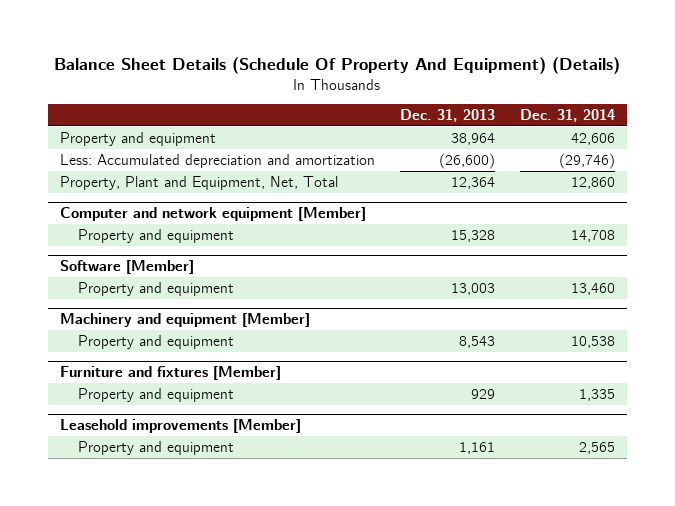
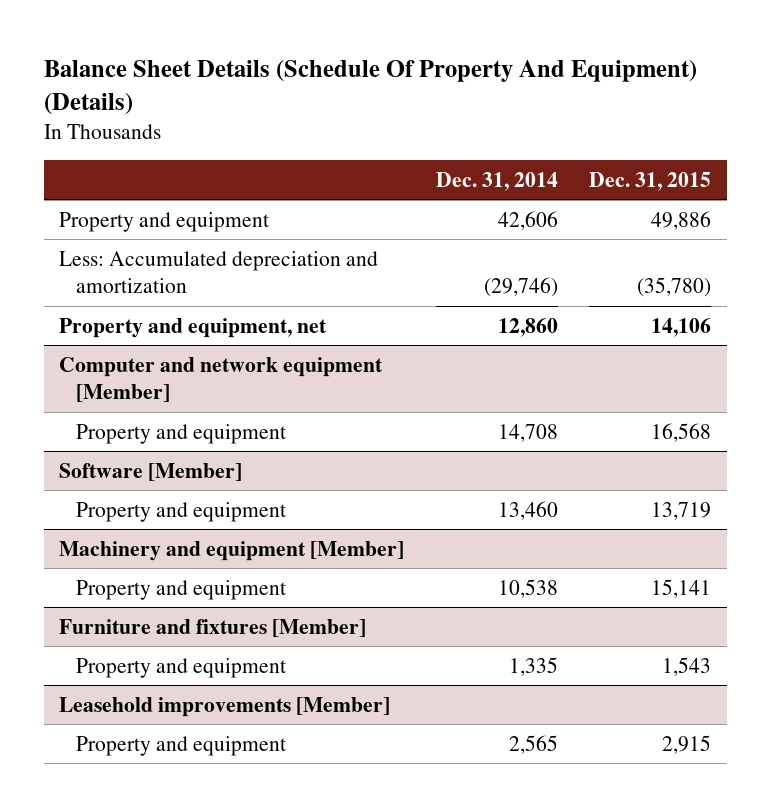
[399,108,495,122] Dec. 31, 2013 -> none
none -> [589,171,712,191] Dec. 31, 2015
[60,175,339,190] Property, Plant and Equipment, Net, Total -> [59,317,328,338] Property and equipment, net

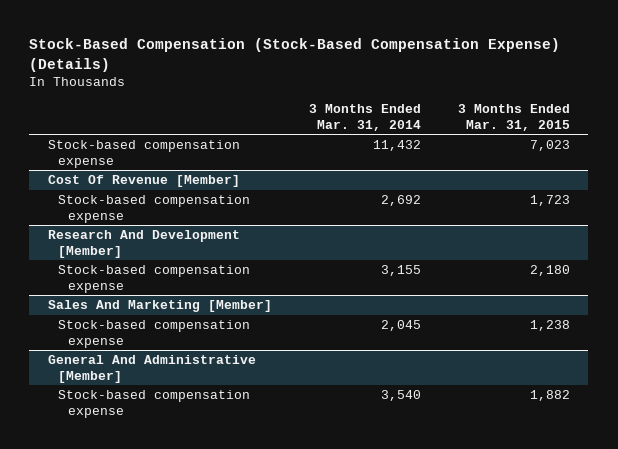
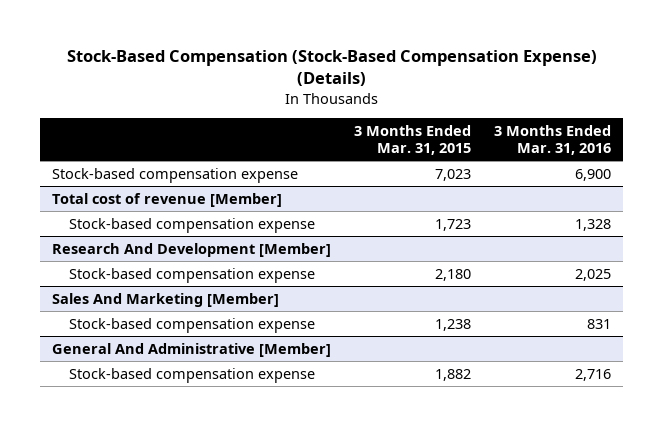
[308,104,421,131] 3 Months Ended Mar. 31, 2014 -> none
none -> [494,124,612,155] 3 Months Ended Mar. 31, 2016
[47,174,240,187] Cost Of Revenue [Member] -> [51,192,282,207] Total cost of revenue [Member]

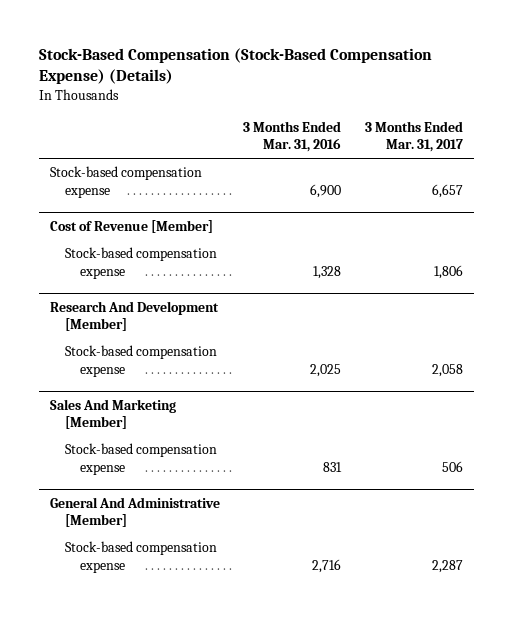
[354,124,472,155] 3 Months Ended Mar. 31, 2015 -> none
none -> [364,121,463,153] 3 Months Ended Mar. 31, 2017
[51,192,282,207] Total cost of revenue [Member] -> [50,220,214,234] Cost of Revenue [Member]

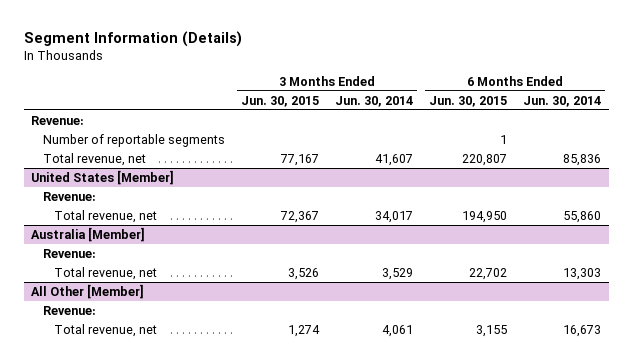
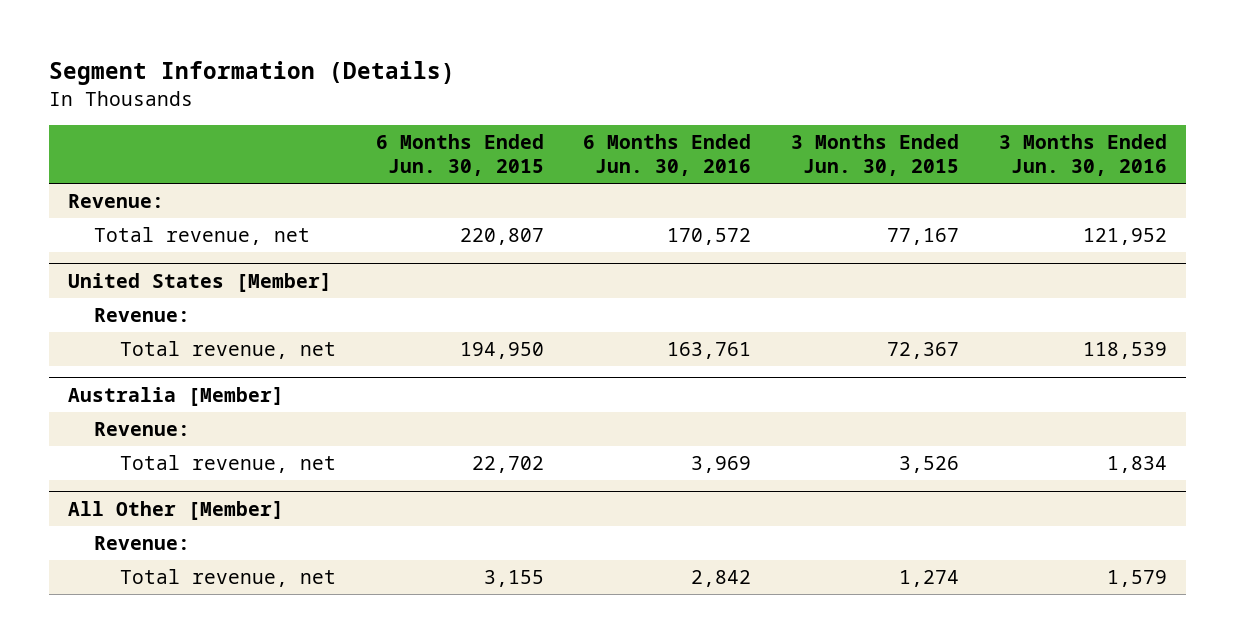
[334,95,413,107] Jun. 30, 2014 -> none
[522,95,601,107] Jun. 30, 2014 -> none
none -> [583,134,752,177] 6 Months Ended Jun. 30, 2016
none -> [998,134,1167,177] 3 Months Ended Jun. 30, 2016
[42,133,225,147] Number of reportable segments -> none

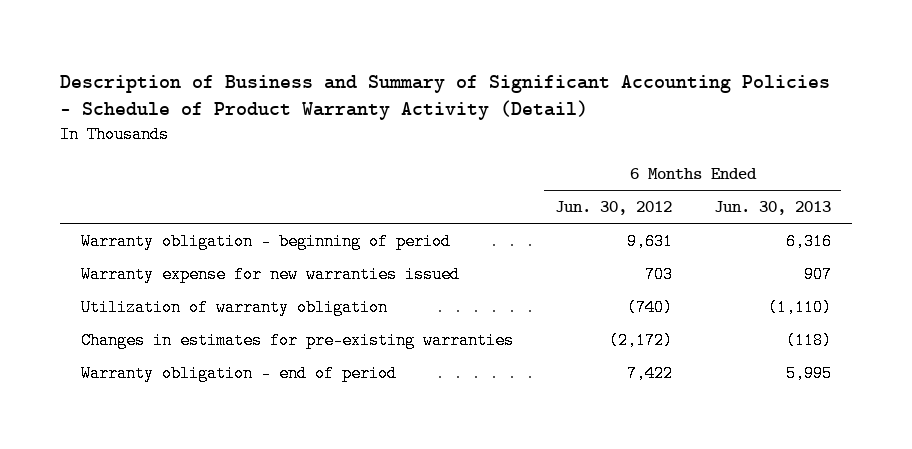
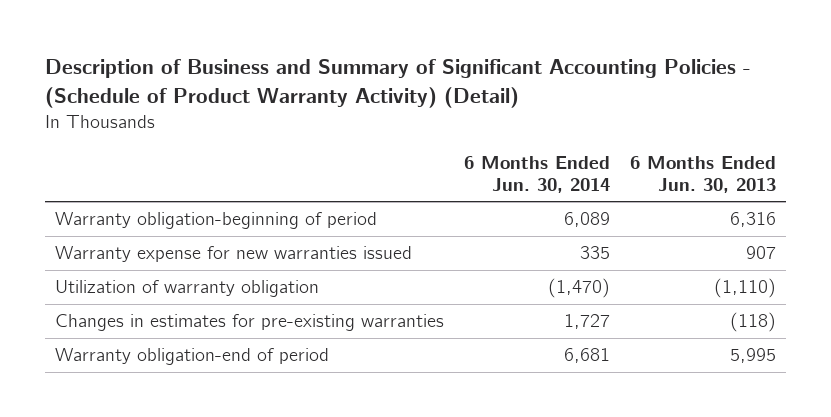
[59,74,830,121] Description of Business and Summary of Significant Accounting Policies - Schedule of Product Warranty Activity (Detail) -> [45,59,752,108] Description of Business and Summary of Significant Accounting Policies - (Schedule of Product Warranty Activity) (Detail)
[554,201,672,216] Jun. 30, 2012 -> none
none -> [464,156,611,193] 6 Months Ended Jun. 30, 2014
[80,232,451,250] Warranty obligation - beginning of period -> [55,212,378,230] Warranty obligation-beginning of period
[80,364,397,382] Warranty obligation - end of period -> [55,348,330,366] Warranty obligation-end of period

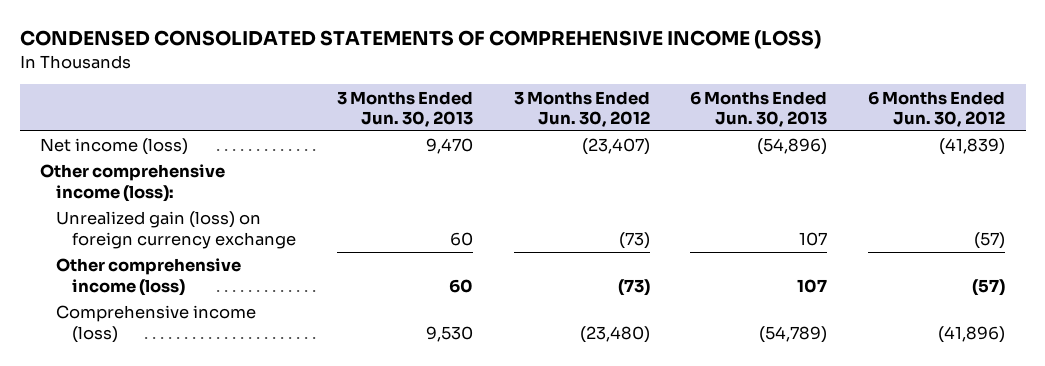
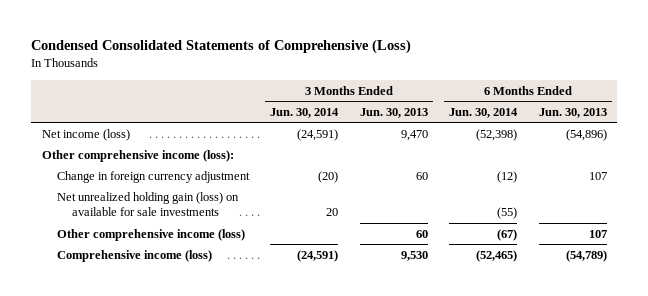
[19,30,821,50] CONDENSED CONSOLIDATED STATEMENTS OF COMPREHENSIVE INCOME (LOSS) -> [30,39,411,55] Condensed Consolidated Statements of Comprehensive (Loss)
[513,90,650,127] 3 Months Ended Jun. 30, 2012 -> none
[868,90,1006,127] 6 Months Ended Jun. 30, 2012 -> none
none -> [270,107,340,118] Jun. 30, 2014
none -> [449,107,519,118] Jun. 30, 2014
[56,211,297,249] Unrealized gain (loss) on foreign currency exchange -> [57,170,251,183] Change in foreign currency adjustment
none -> [57,191,240,217] Net unrealized holding gain (loss) on available for sale investments

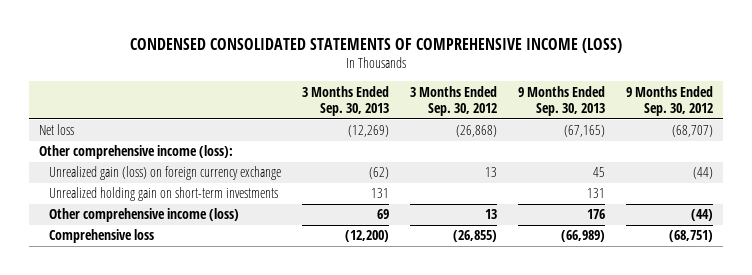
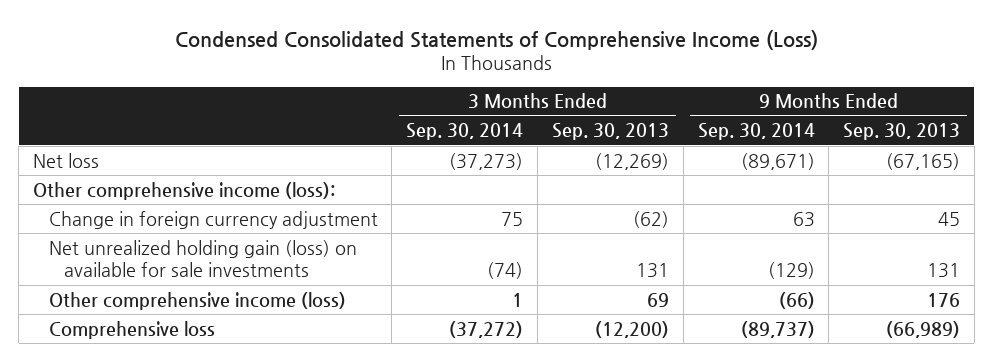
[129,37,622,53] CONDENSED CONSOLIDATED STATEMENTS OF COMPREHENSIVE INCOME (LOSS) -> [174,29,818,50] Condensed Consolidated Statements of Comprehensive Income (Loss)
[410,85,498,117] 3 Months Ended Sep. 30, 2012 -> none
[625,85,713,117] 9 Months Ended Sep. 30, 2012 -> none
none -> [406,123,524,141] Sep. 30, 2014
none -> [697,123,815,141] Sep. 30, 2014
[49,166,282,181] Unrealized gain (loss) on foreign currency exchange -> [48,210,378,229] Change in foreign currency adjustment
[49,187,279,202] Unrealized holding gain on short-term investments -> [48,239,357,278] Net unrealized holding gain (loss) on available for sale investments

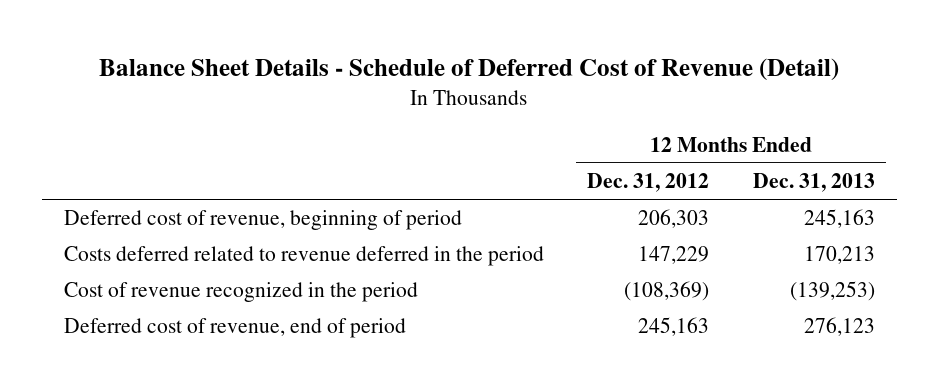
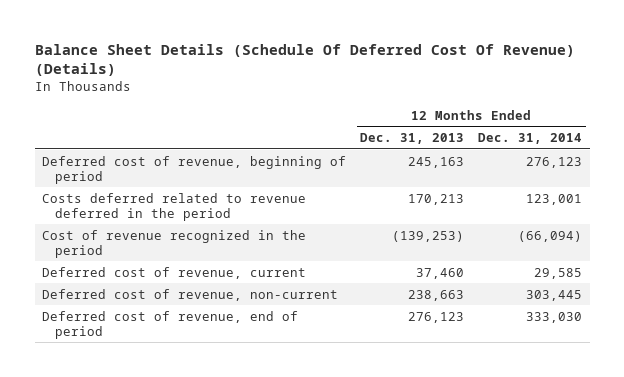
[99,57,840,81] Balance Sheet Details - Schedule of Deferred Cost of Revenue (Detail) -> [34,43,575,77] Balance Sheet Details (Schedule Of Deferred Cost Of Revenue) (Details)
[587,173,710,193] Dec. 31, 2012 -> none
none -> [478,133,583,145] Dec. 31, 2014
none -> [42,266,307,279] Deferred cost of revenue, current
none -> [42,288,339,301] Deferred cost of revenue, non-current

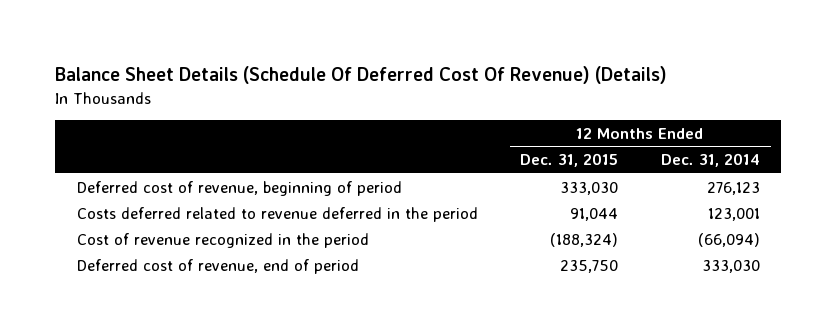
[360,133,465,145] Dec. 31, 2013 -> none
none -> [520,153,619,168] Dec. 31, 2015
[42,266,307,279] Deferred cost of revenue, current -> none
[42,288,339,301] Deferred cost of revenue, non-current -> none

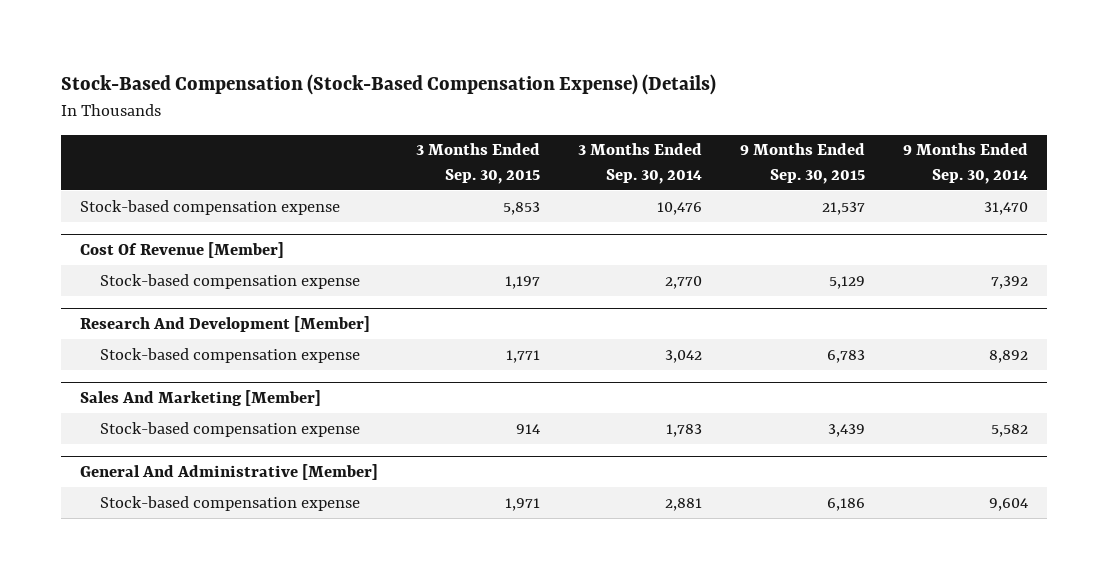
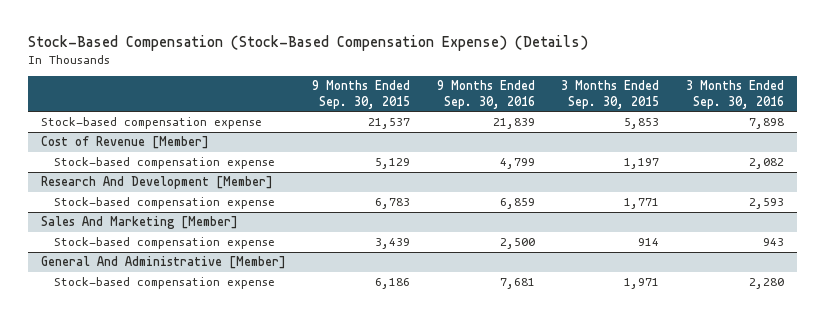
[578,143,703,184] 3 Months Ended Sep. 30, 2014 -> none
[903,143,1029,184] 9 Months Ended Sep. 30, 2014 -> none
none -> [436,80,535,109] 9 Months Ended Sep. 30, 2016
none -> [685,80,784,109] 3 Months Ended Sep. 30, 2016
[80,241,285,258] Cost Of Revenue [Member] -> [40,136,209,150] Cost of Revenue [Member]

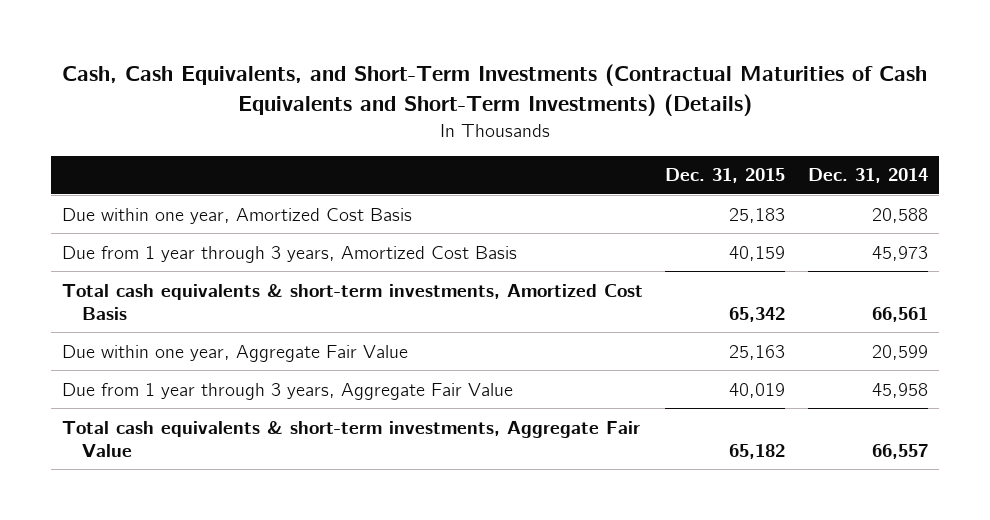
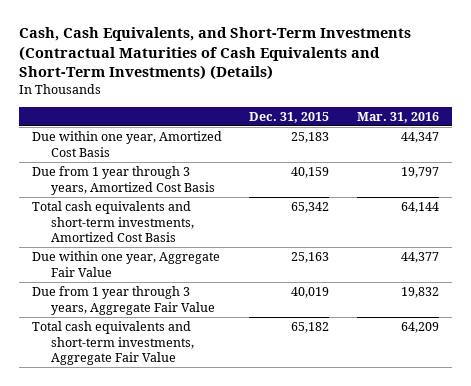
[807,168,928,184] Dec. 31, 2014 -> none
none -> [356,111,439,123] Mar. 31, 2016
[62,283,644,320] Total cash equivalents & short-term investments, Amortized Cost Basis -> [32,201,195,243] Total cash equivalents and short-term investments, Amortized Cost Basis
[62,420,641,457] Total cash equivalents & short-term investments, Aggregate Fair Value -> [32,321,195,366] Total cash equivalents and short-term investments, Aggregate Fair Value

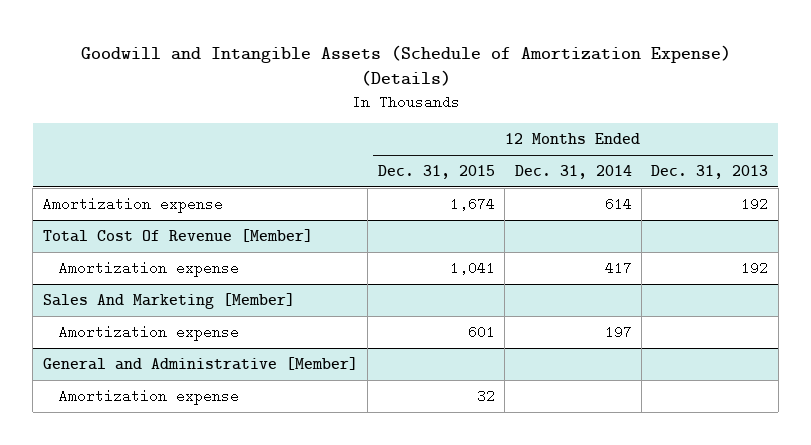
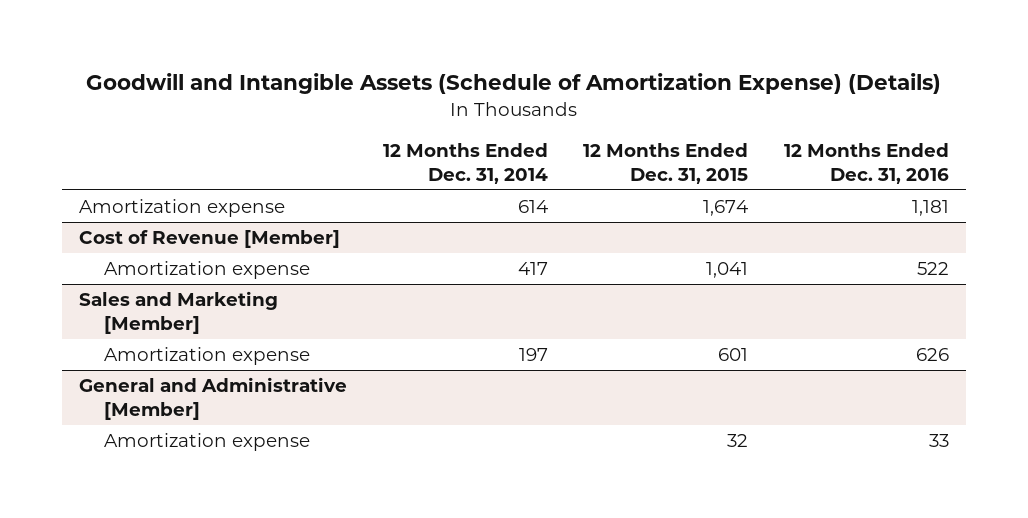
[651,165,769,180] Dec. 31, 2013 -> none
none -> [783,142,949,184] 12 Months Ended Dec. 31, 2016
[42,228,313,242] Total Cost Of Revenue [Member] -> [79,230,341,249] Cost of Revenue [Member]
[42,292,295,309] Sales And Marketing [Member] -> [79,291,279,335] Sales and Marketing [Member]

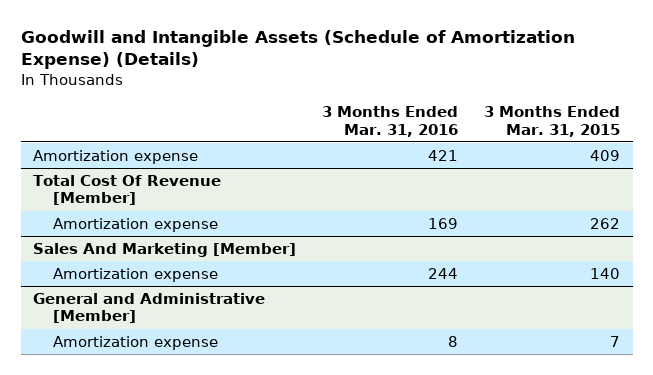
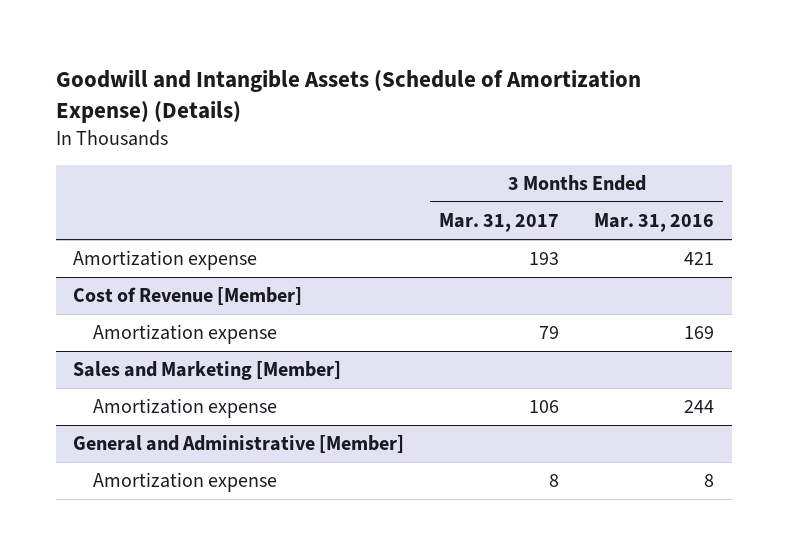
[483,106,620,137] 3 Months Ended Mar. 31, 2015 -> none
none -> [439,213,560,233] Mar. 31, 2017
[33,174,222,206] Total Cost Of Revenue [Member] -> [73,287,303,306] Cost of Revenue [Member]
[33,242,297,257] Sales And Marketing [Member] -> [73,361,342,381] Sales and Marketing [Member]

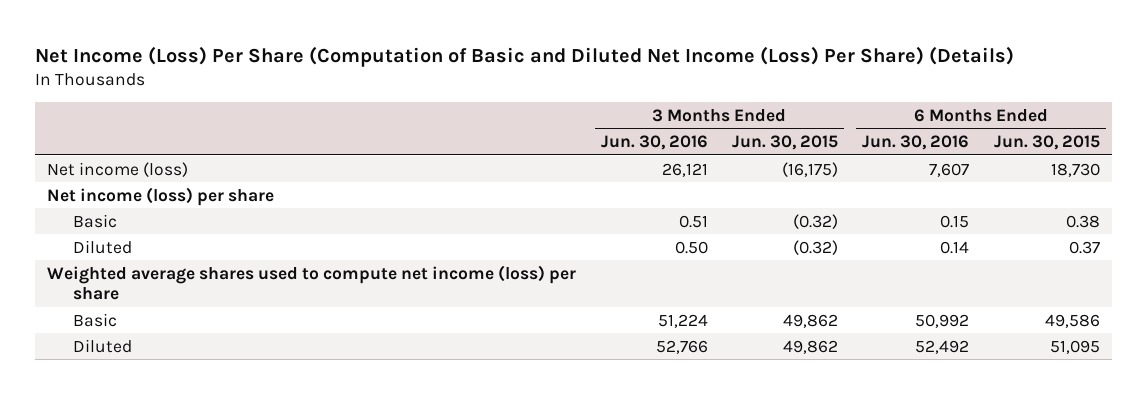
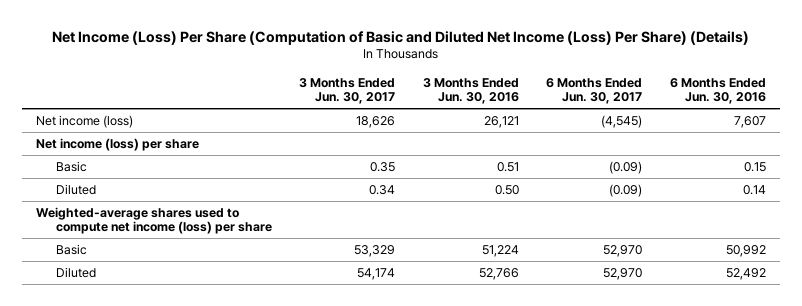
[732,135,839,151] Jun. 30, 2015 -> none
[993,135,1100,151] Jun. 30, 2015 -> none
none -> [299,77,396,105] 3 Months Ended Jun. 30, 2017
none -> [546,77,643,105] 6 Months Ended Jun. 30, 2017
[47,264,577,301] Weighted average shares used to compute net income (loss) per share -> [36,206,272,235] Weighted-average shares used to compute net income (loss) per share

